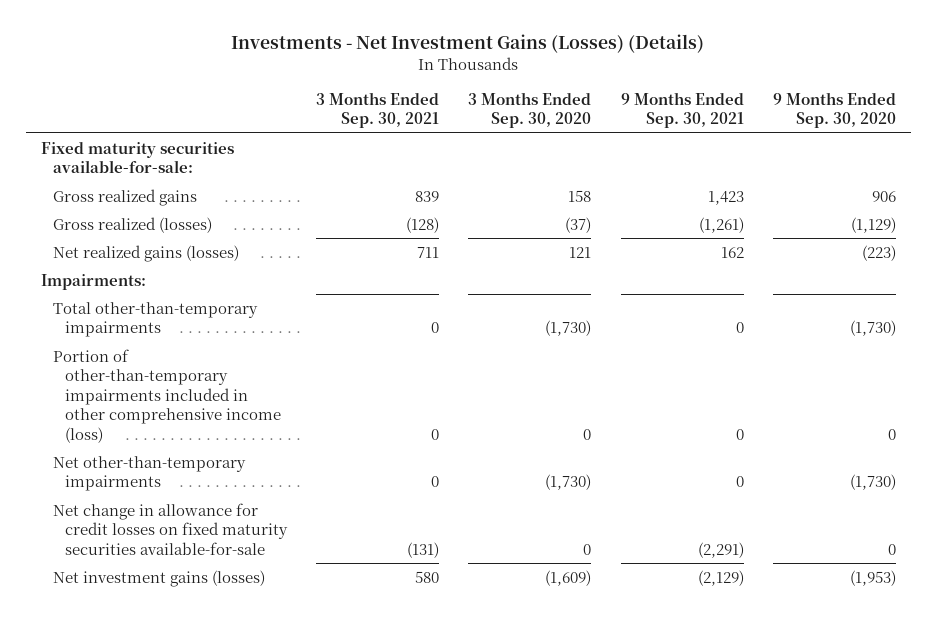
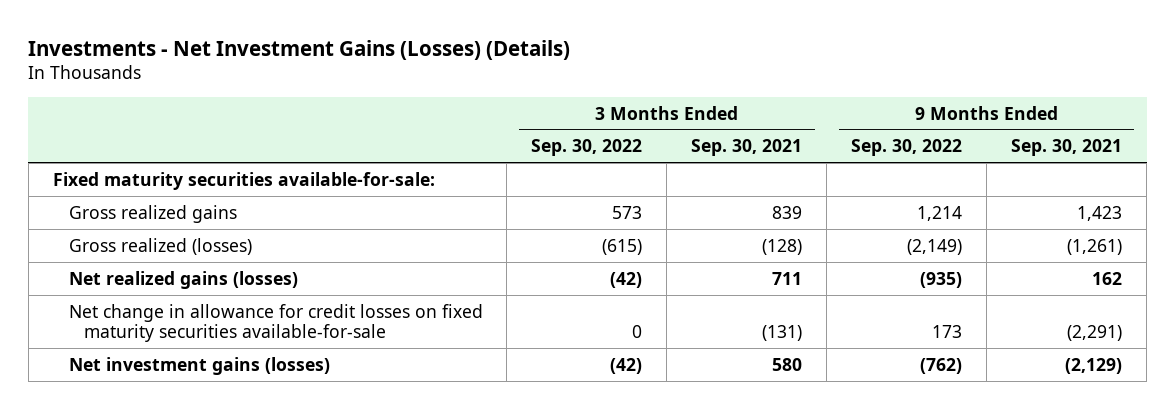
[468,91,592,129] 3 Months Ended Sep. 30, 2020 -> none
[772,91,896,129] 9 Months Ended Sep. 30, 2020 -> none
none -> [531,139,643,157] Sep. 30, 2022
none -> [851,139,963,157] Sep. 30, 2022
[40,273,146,290] Impairments: -> none
[52,301,258,338] Total other-than-temporary impairments -> none
[52,348,281,443] Portion of other-than-temporary impairments included in other comprehensive income (loss) -> none
[52,455,246,492] Net other-than-temporary impairments -> none

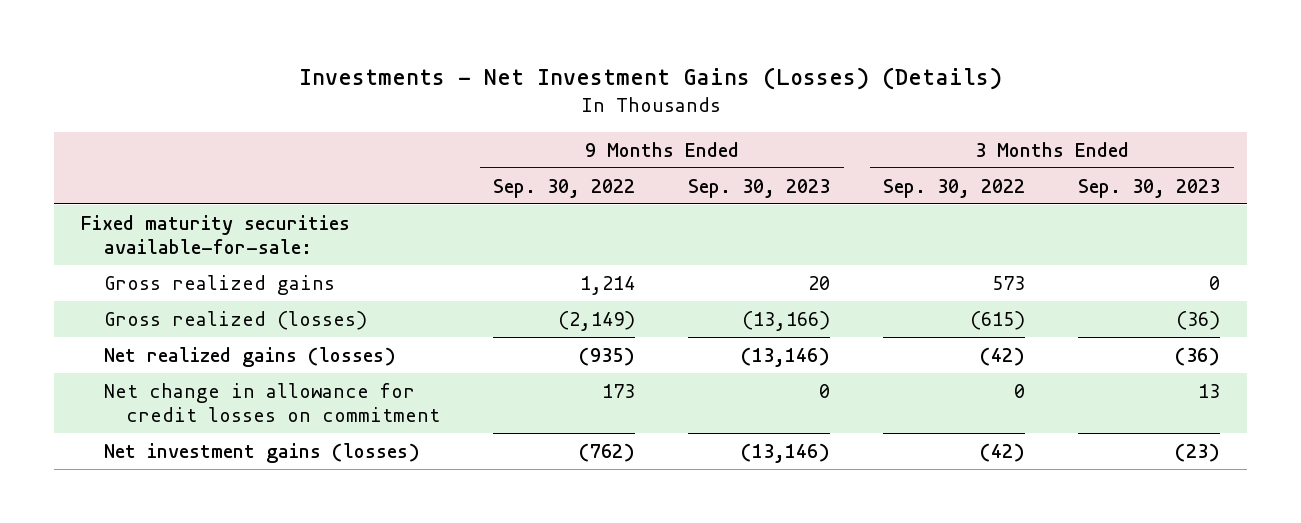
[691,139,803,157] Sep. 30, 2021 -> none
[1011,139,1123,157] Sep. 30, 2021 -> none
none -> [688,178,831,198] Sep. 30, 2023
none -> [1078,178,1221,198] Sep. 30, 2023
[68,303,483,343] Net change in allowance for credit losses on fixed maturity securities available-for-sale -> [103,382,441,422] Net change in allowance for credit losses on commitment

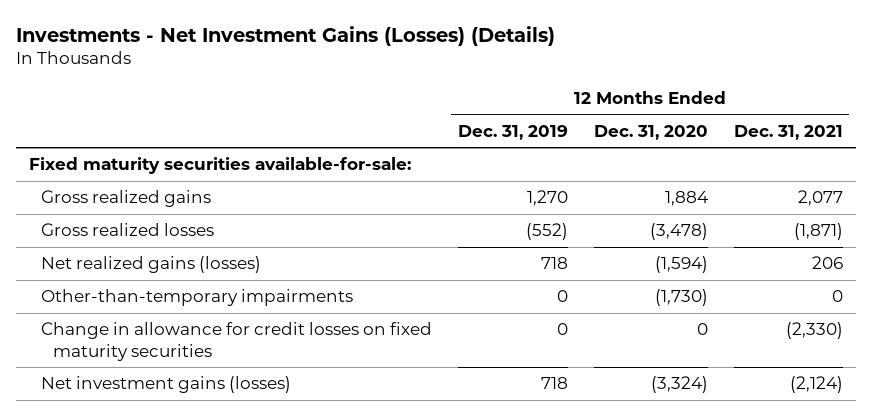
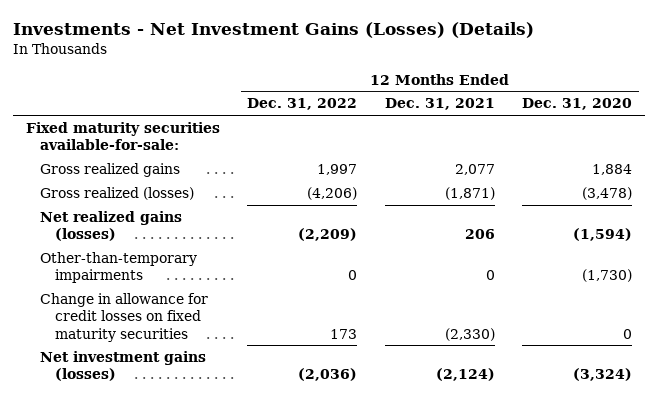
[457,124,568,140] Dec. 31, 2019 -> none
none -> [247,98,358,111] Dec. 31, 2022
[40,223,214,237] Gross realized losses -> [40,186,195,200] Gross realized (losses)

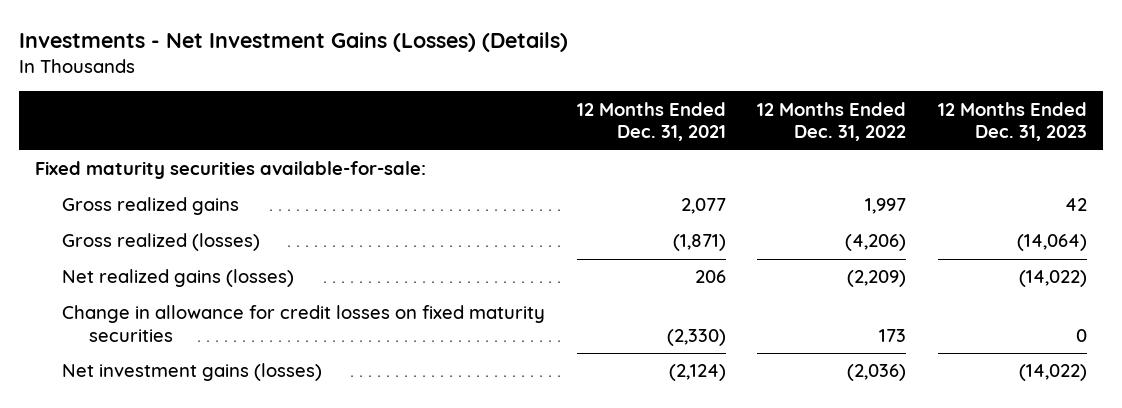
[521,98,632,111] Dec. 31, 2020 -> none
none -> [937,101,1087,142] 12 Months Ended Dec. 31, 2023
[40,251,198,284] Other-than-temporary impairments -> none

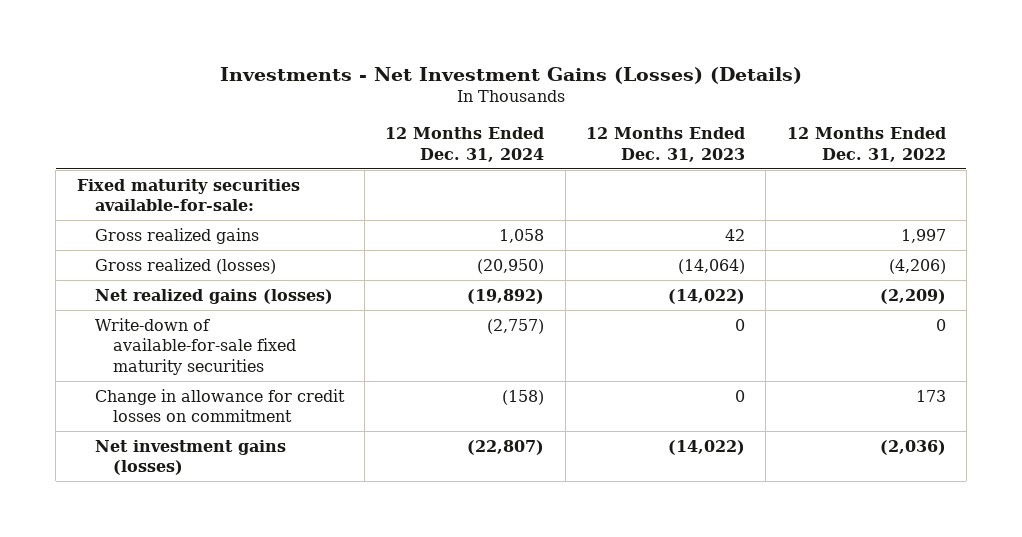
[576,101,726,142] 12 Months Ended Dec. 31, 2021 -> none
none -> [385,127,545,162] 12 Months Ended Dec. 31, 2024
none -> [94,317,296,375] Write-down of available-for-sale fixed maturity securities
[61,305,545,343] Change in allowance for credit losses on fixed maturity securities -> [94,388,345,423] Change in allowance for credit losses on commitment

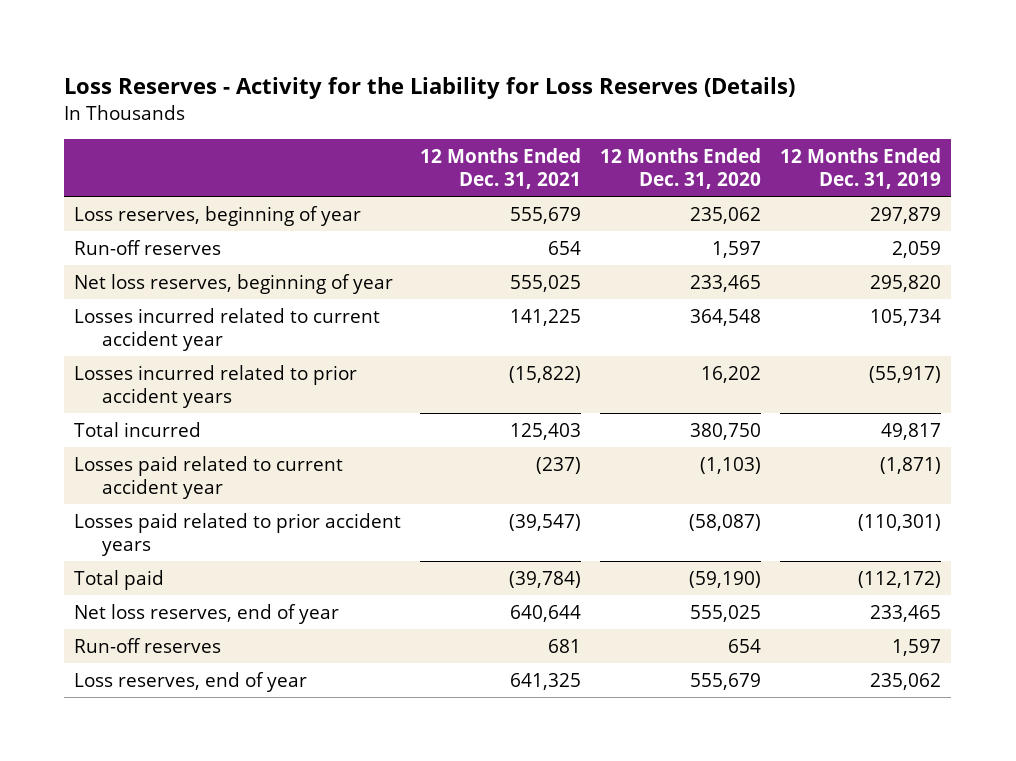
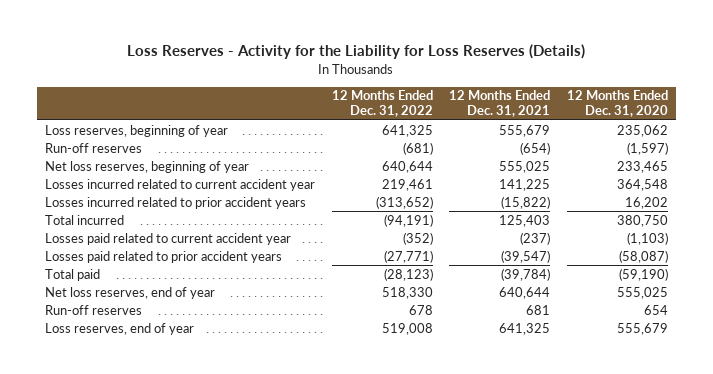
[780,147,942,189] 12 Months Ended Dec. 31, 2019 -> none
none -> [331,90,433,118] 12 Months Ended Dec. 31, 2022
[548,240,582,255] 654 -> [520,141,551,155] (654)
[712,240,762,258] 1,597 -> [626,141,668,155] (1,597)

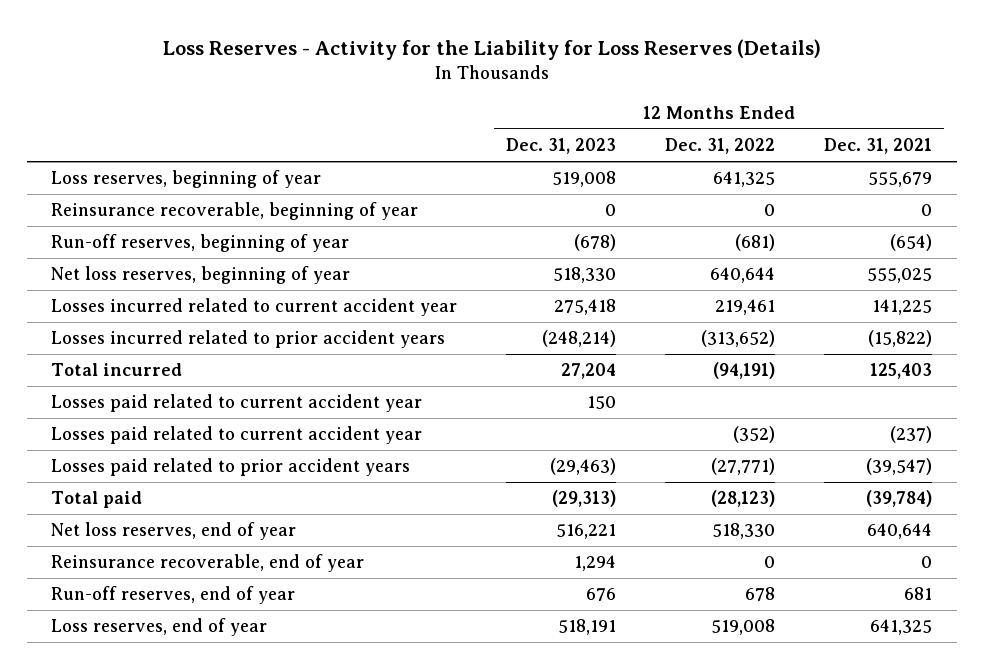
[566,90,668,118] 12 Months Ended Dec. 31, 2020 -> none
none -> [506,138,617,155] Dec. 31, 2023
none -> [51,202,419,221] Reinsurance recoverable, beginning of year
[44,142,142,153] Run-off reserves -> [51,234,350,253] Run-off reserves, beginning of year
none -> [51,394,423,413] Losses paid related to current accident year
none -> [51,554,365,573] Reinsurance recoverable, end of year
[44,304,142,315] Run-off reserves -> [51,586,296,605] Run-off reserves, end of year

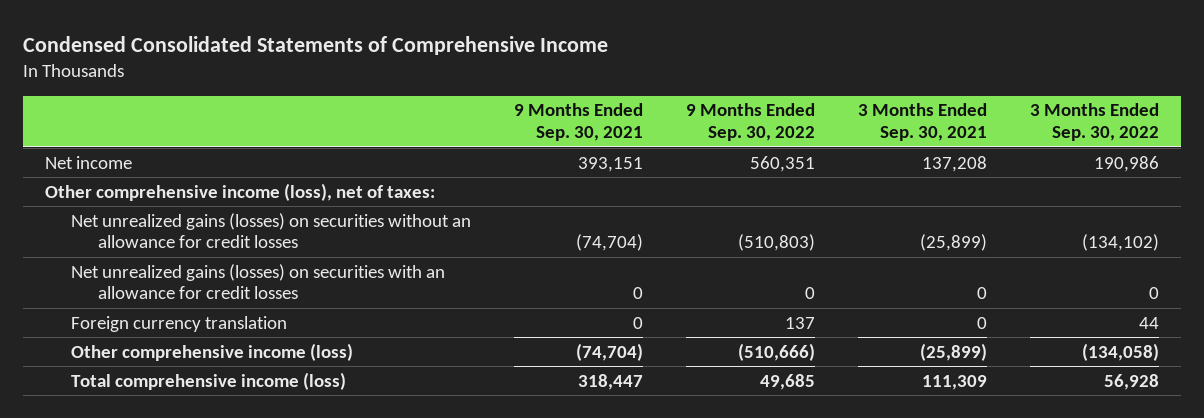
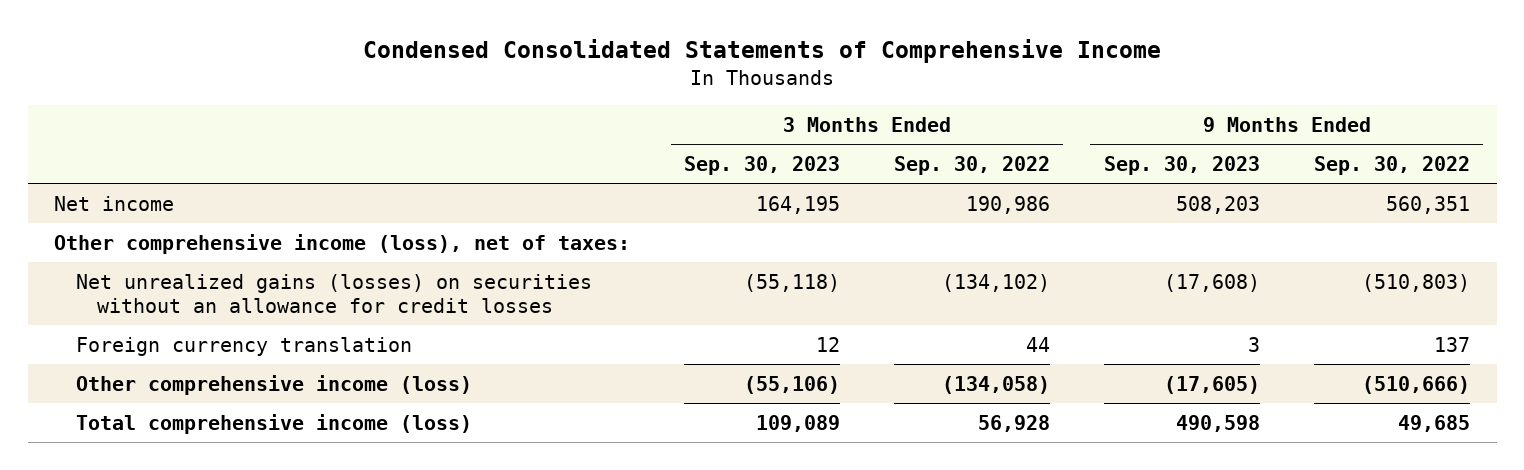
[514,103,644,142] 9 Months Ended Sep. 30, 2021 -> none
[858,103,988,142] 3 Months Ended Sep. 30, 2021 -> none
none -> [684,156,841,176] Sep. 30, 2023
none -> [1103,156,1260,176] Sep. 30, 2023
[71,263,446,300] Net unrealized gains (losses) on securities with an allowance for credit losses -> none

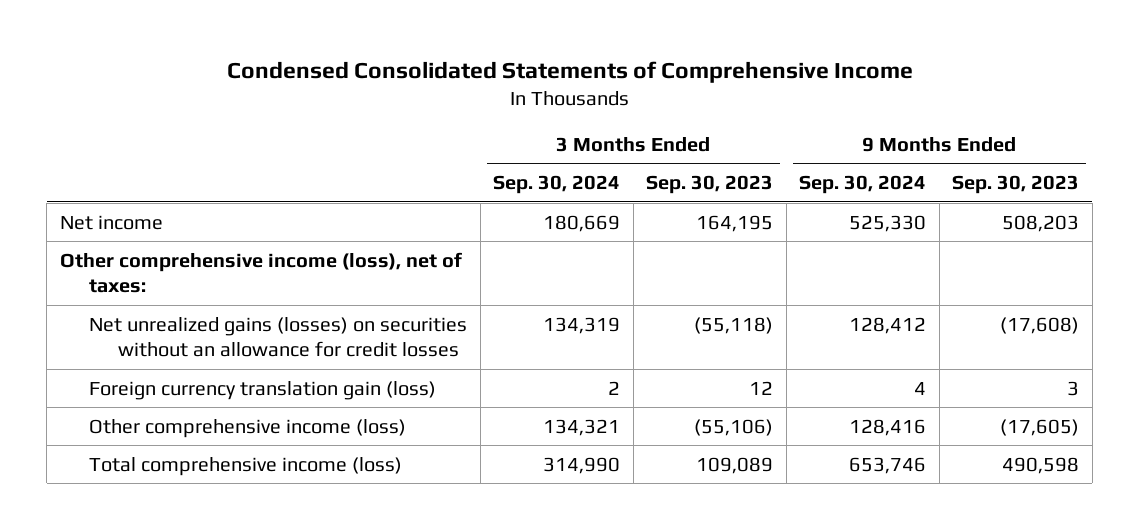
[894,156,1051,176] Sep. 30, 2022 -> none
[1313,156,1470,176] Sep. 30, 2022 -> none
none -> [493,175,621,195] Sep. 30, 2024
none -> [799,175,927,195] Sep. 30, 2024
[75,336,412,356] Foreign currency translation -> [89,380,437,400] Foreign currency translation gain (loss)

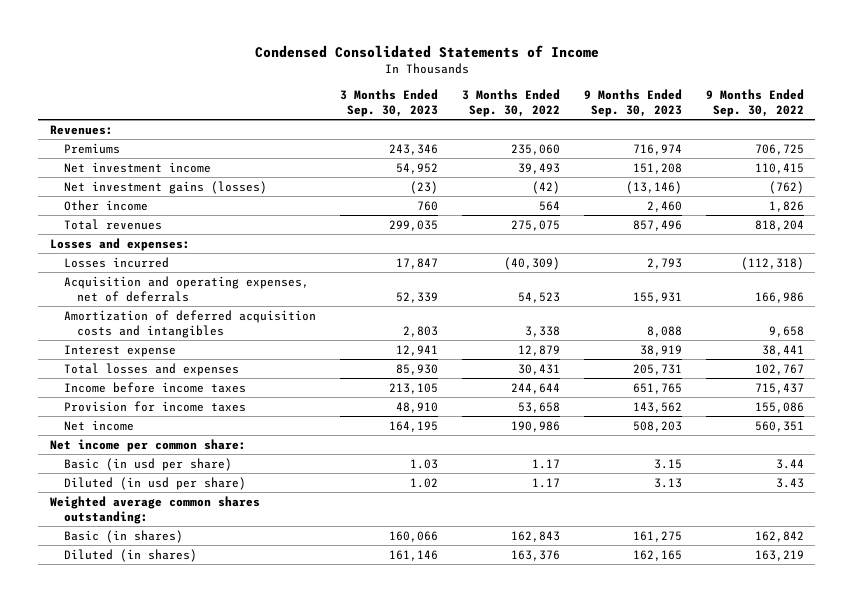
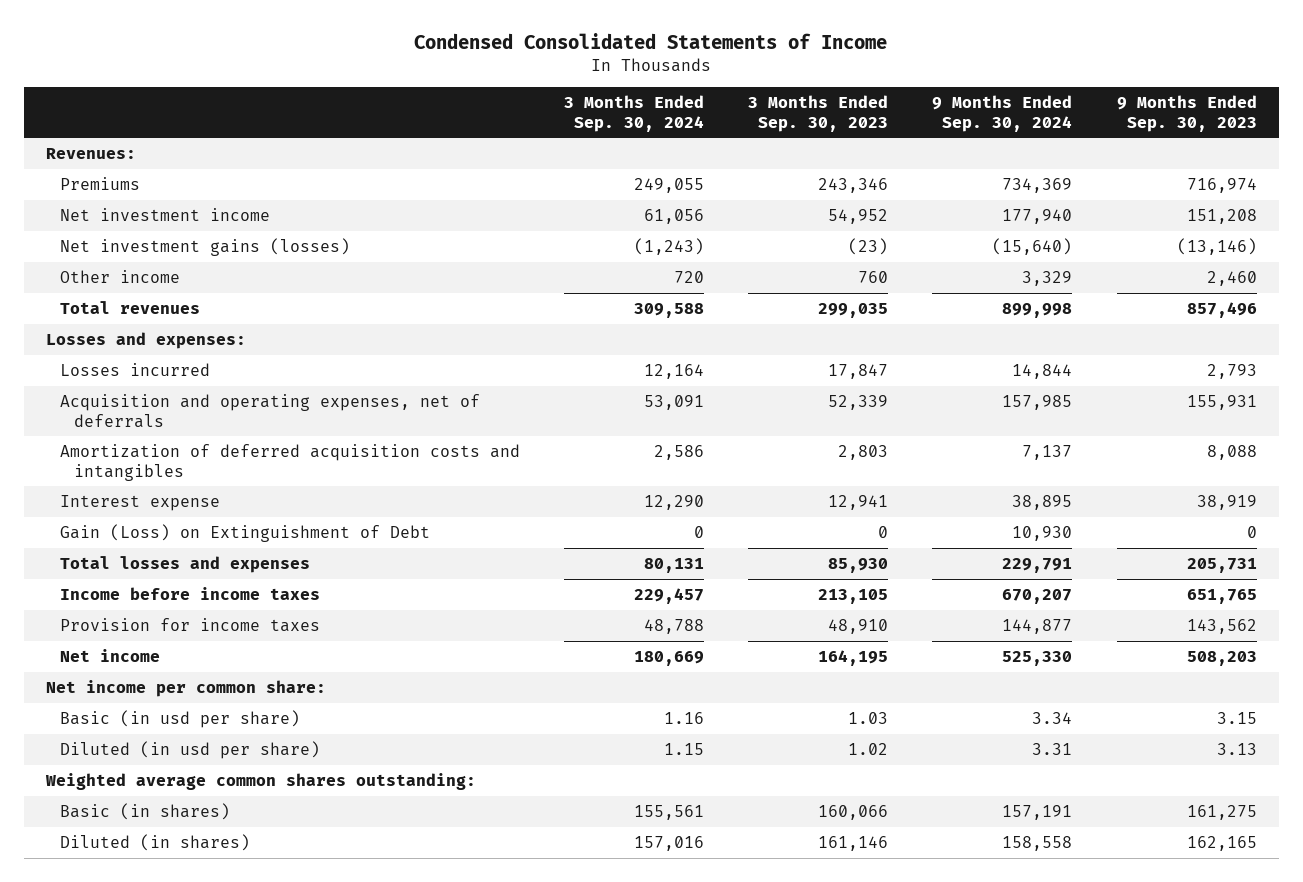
[461,88,560,118] 3 Months Ended Sep. 30, 2022 -> none
[705,88,804,118] 9 Months Ended Sep. 30, 2022 -> none
none -> [564,94,705,132] 3 Months Ended Sep. 30, 2024
none -> [932,94,1073,132] 9 Months Ended Sep. 30, 2024
none -> [60,523,431,542] Gain (Loss) on Extinguishment of Debt

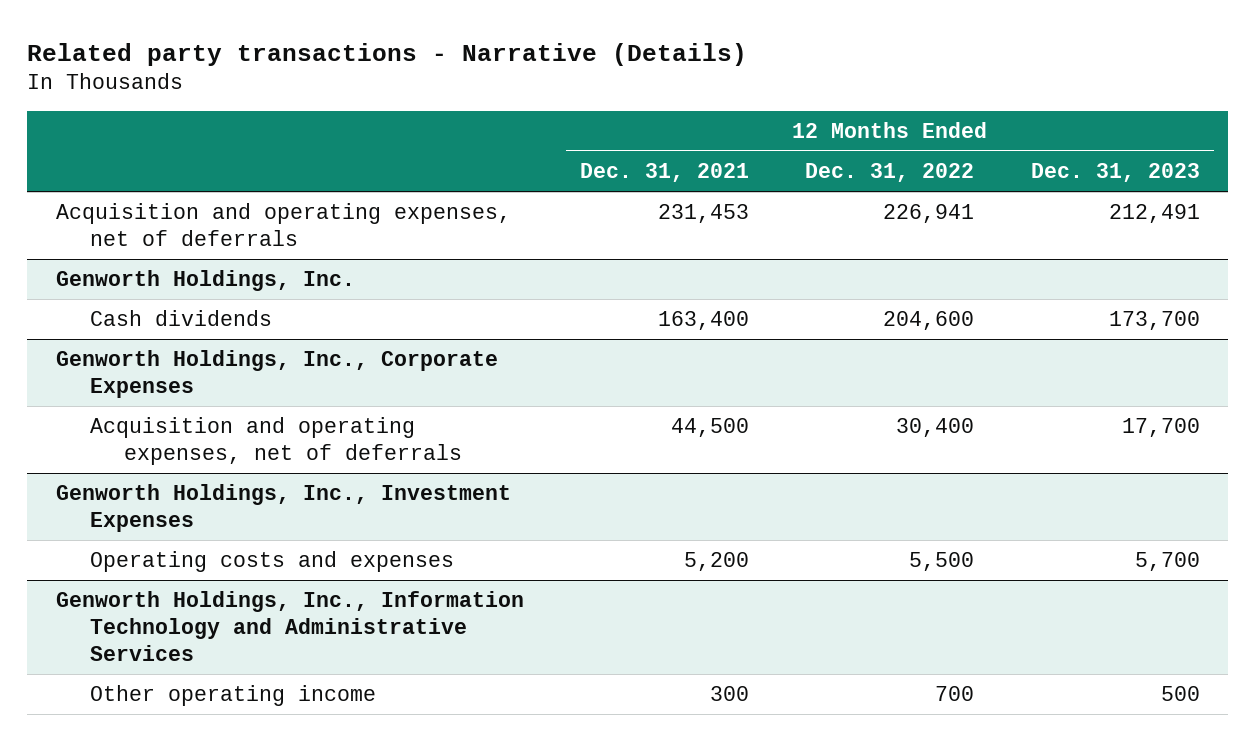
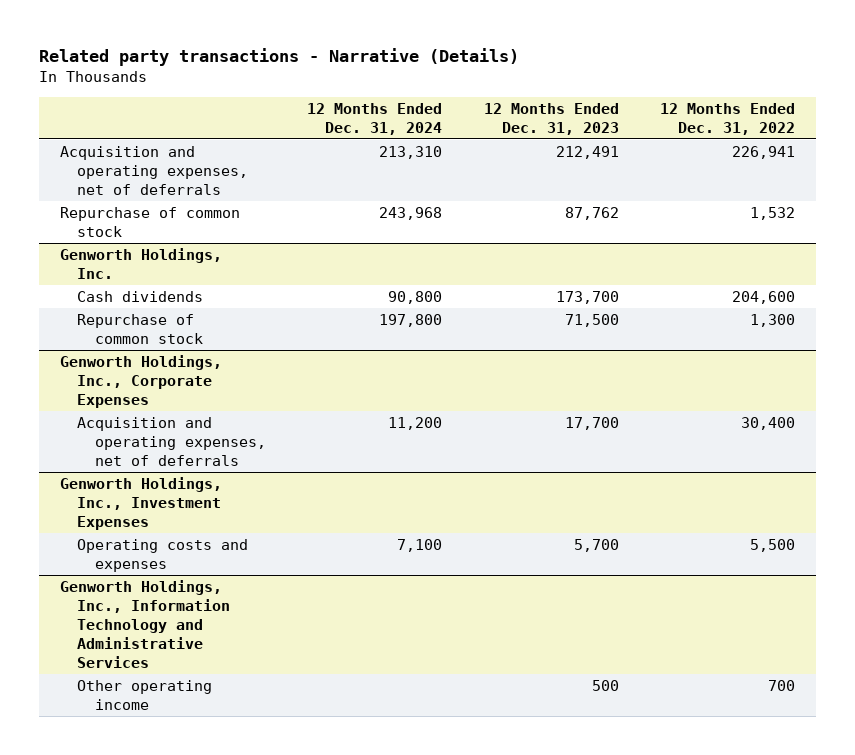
[579,163,749,183] Dec. 31, 2021 -> none
none -> [307,103,443,136] 12 Months Ended Dec. 31, 2024
none -> [59,206,240,237] Repurchase of common stock
none -> [77,313,203,344] Repurchase of common stock

